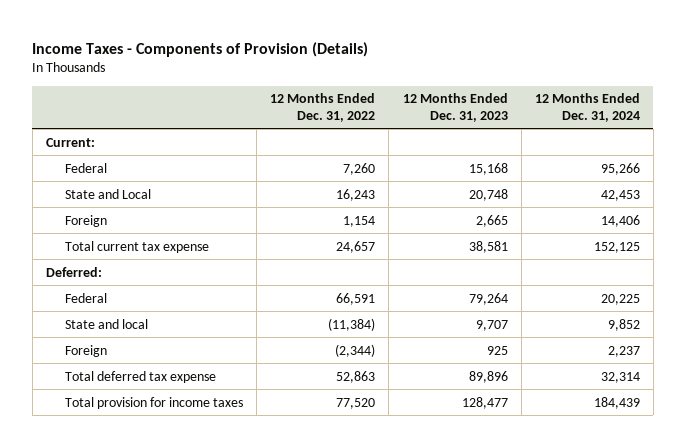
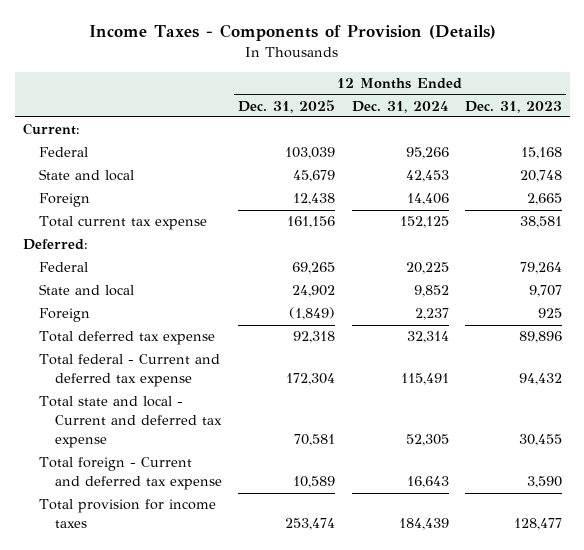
[270,93,376,122] 12 Months Ended Dec. 31, 2022 -> none
none -> [238,99,336,113] Dec. 31, 2025
[65,188,152,199] State and Local -> [39,169,135,182] State and local
none -> [39,354,221,388] Total federal - Current and deferred tax expense
none -> [39,396,223,449] Total state and local - Current and deferred tax expense
none -> [39,457,223,491] Total foreign - Current and deferred tax expense

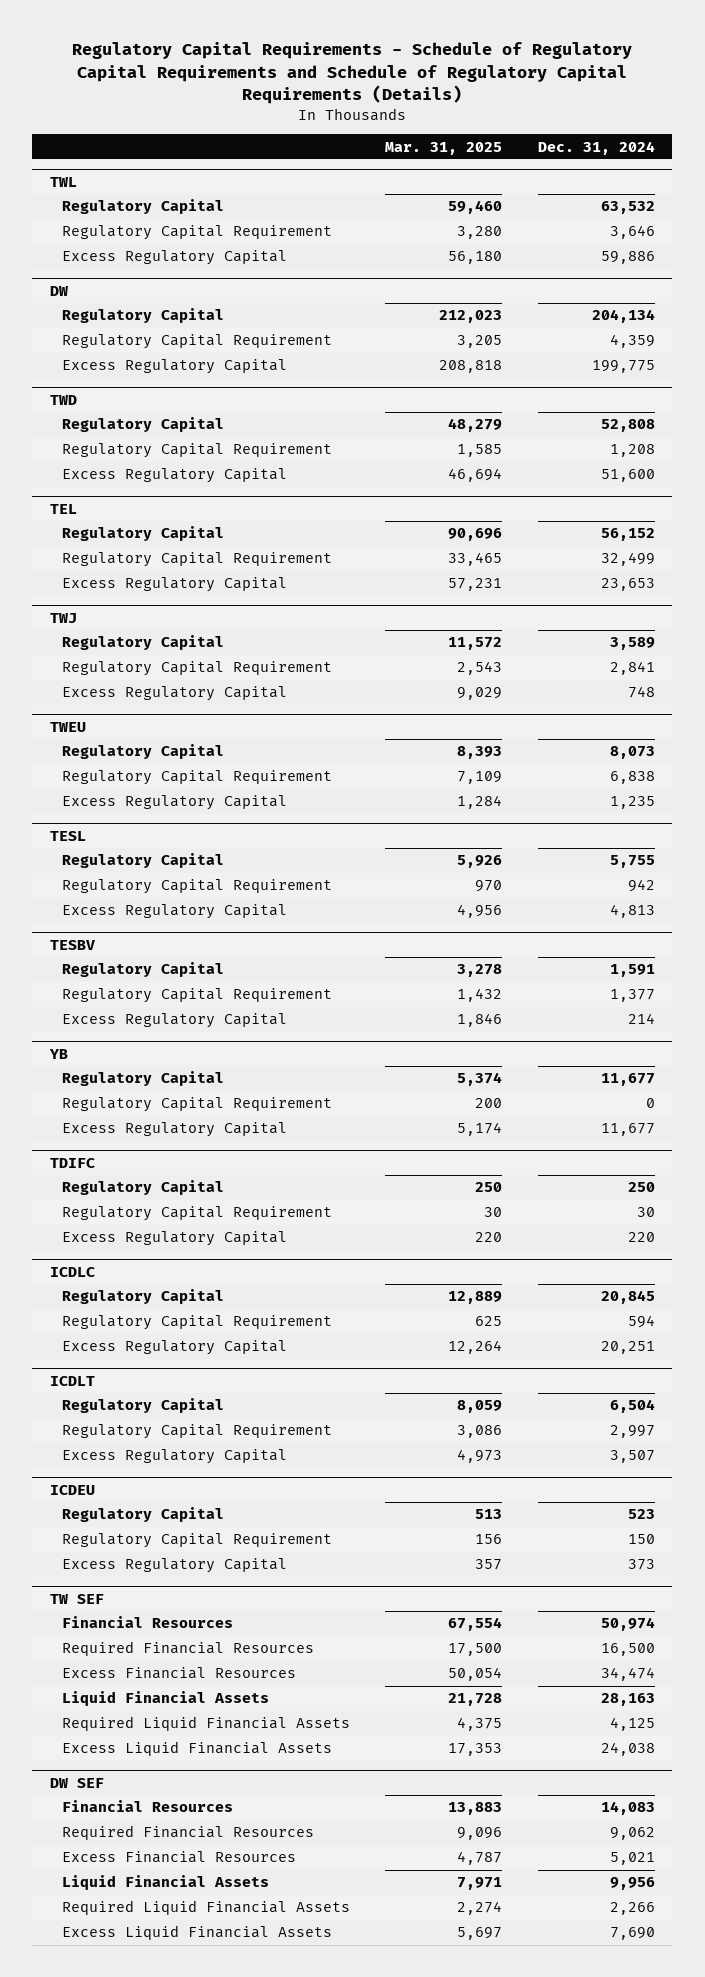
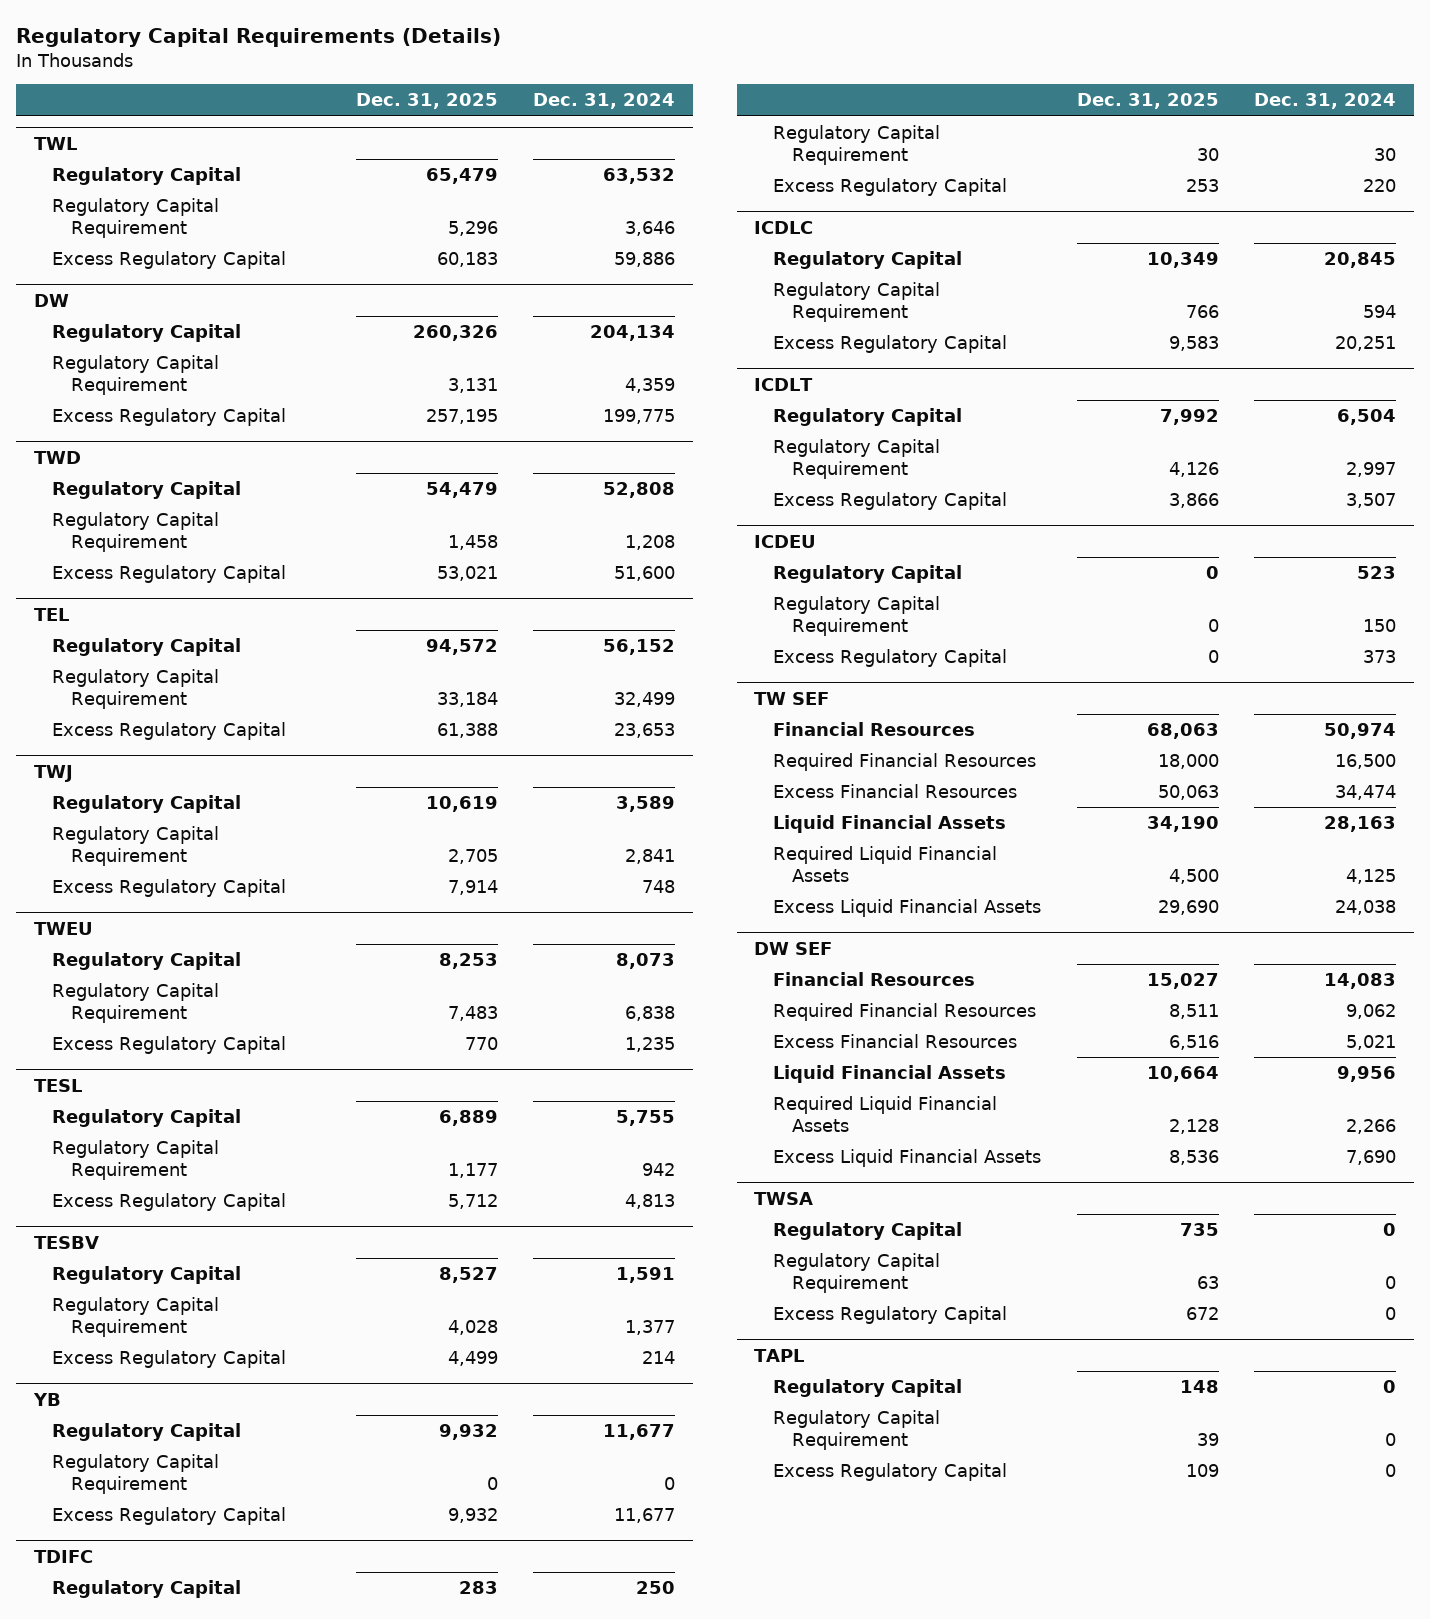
[72,42,633,105] Regulatory Capital Requirements - Schedule of Regulatory Capital Requirements and Schedule of Regulatory Capital Requirements (Details) -> [16,28,502,48] Regulatory Capital Requirements (Details)
[385,141,503,155] Mar. 31, 2025 -> none
none -> [355,93,498,110] Dec. 31, 2025
none -> [754,1191,814,1205] TWSA
none -> [773,1222,963,1241] Regulatory Capital
none -> [773,1253,941,1293] Regulatory Capital Requirement
none -> [773,1306,1008,1325] Excess Regulatory Capital
none -> [754,1348,805,1362] TAPL
none -> [773,1379,963,1398] Regulatory Capital
none -> [773,1410,941,1450] Regulatory Capital Requirement
none -> [773,1463,1008,1482] Excess Regulatory Capital

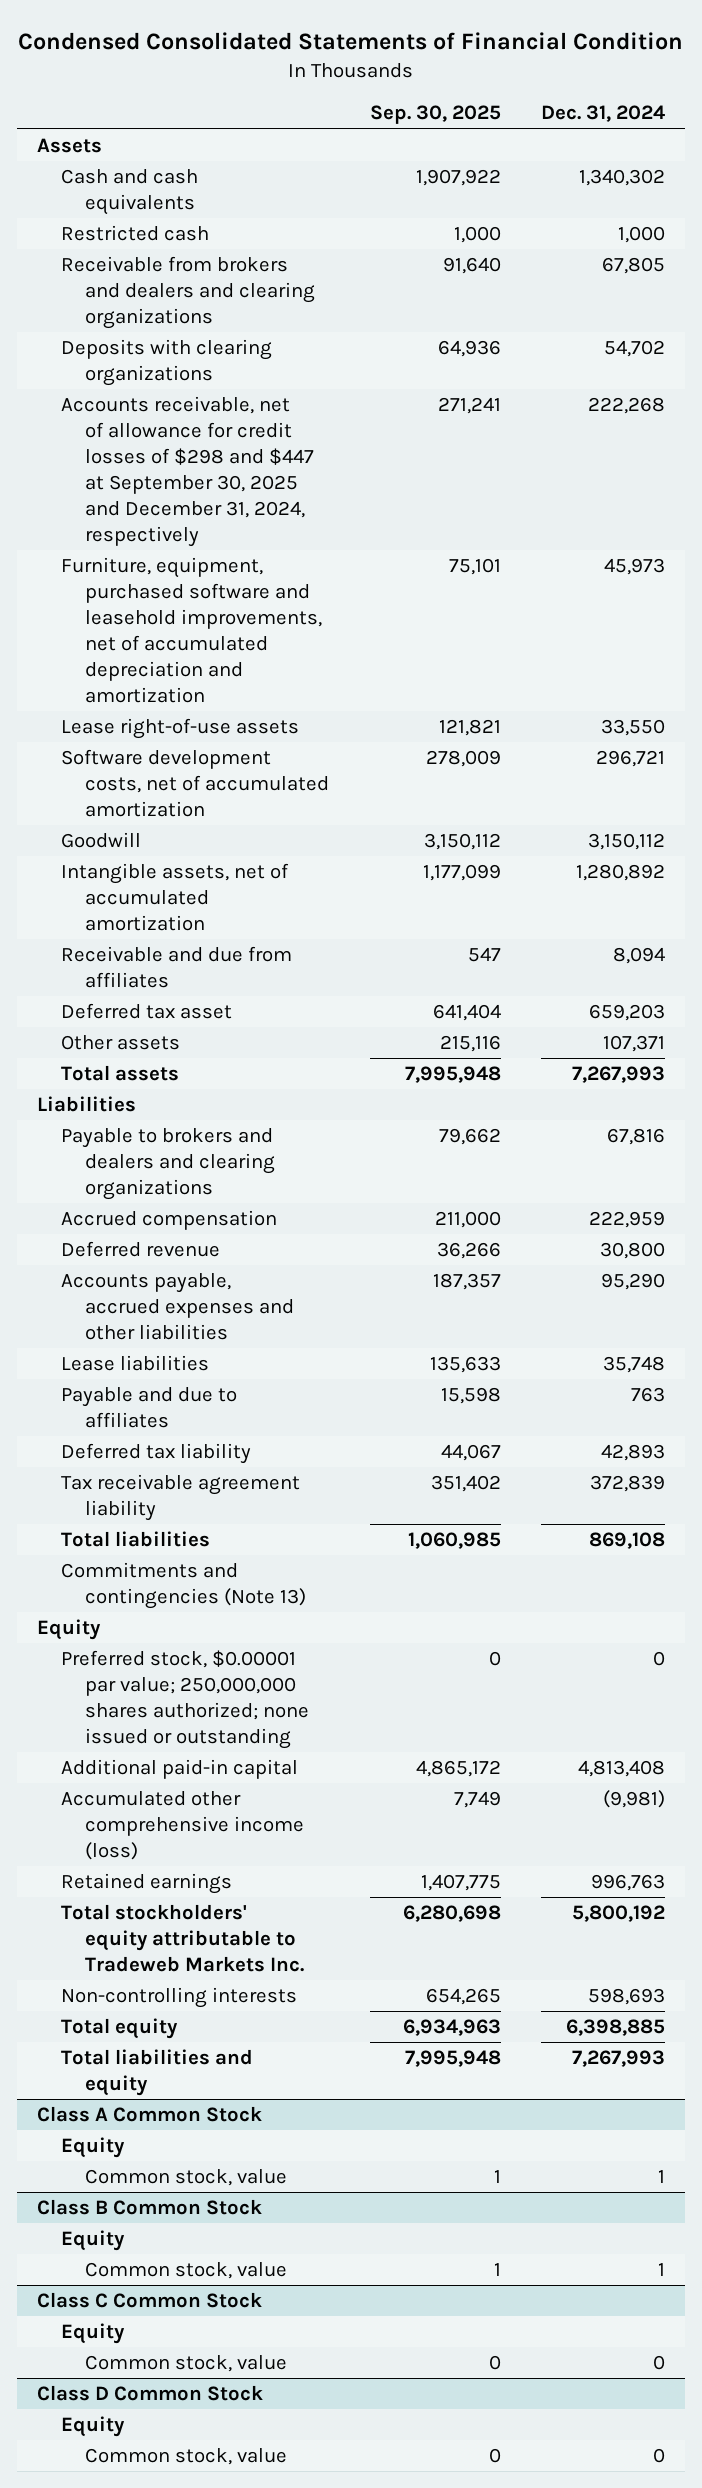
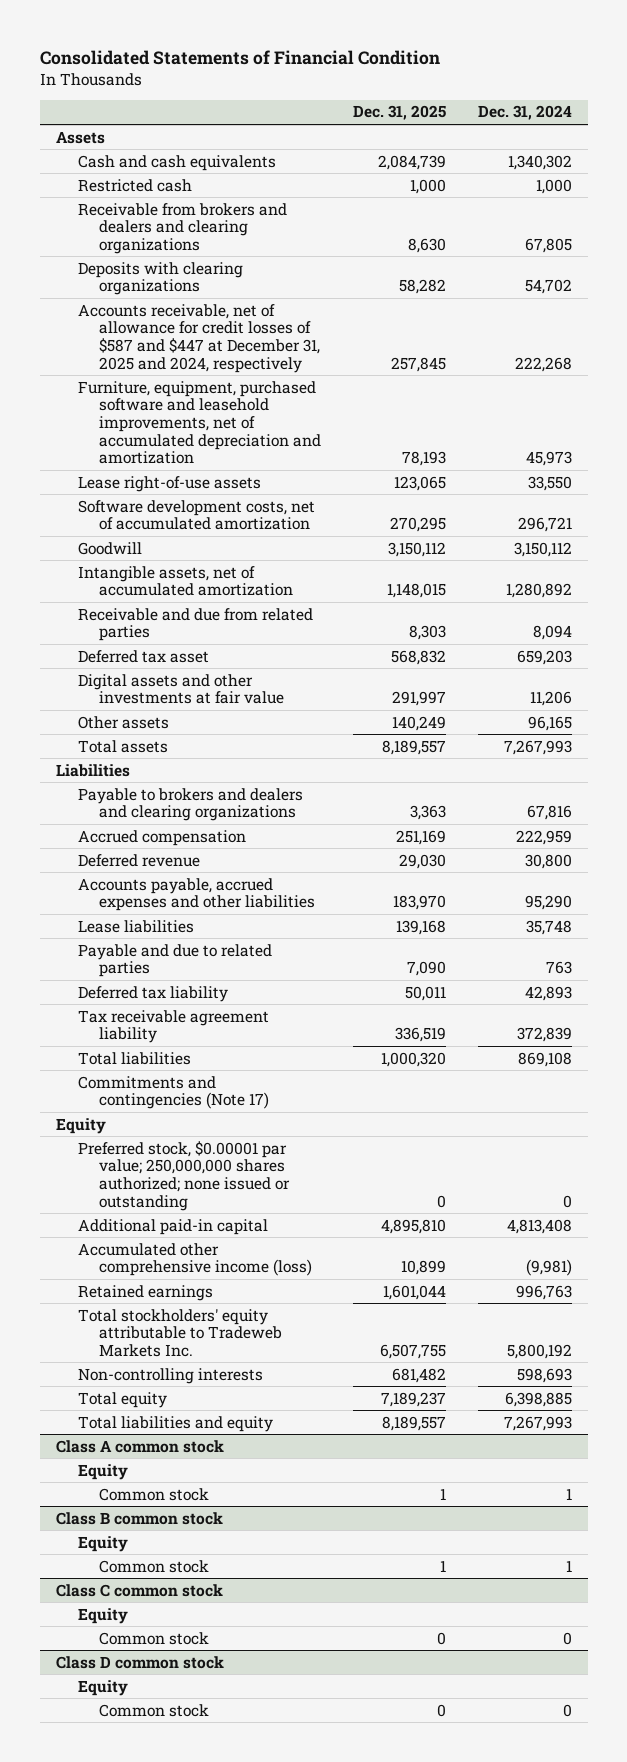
[18,31,684,50] Condensed Consolidated Statements of Financial Condition -> [39,49,440,65] Consolidated Statements of Financial Condition
[369,105,501,125] Sep. 30, 2025 -> none
none -> [353,105,447,121] Dec. 31, 2025
[61,396,315,547] Accounts receivable, net of allowance for credit losses of $298 and $447 at September 30, 2025 and December 31, 2024, respectively -> [77,303,321,373] Accounts receivable, net of allowance for credit losses of $587 and $447 at December 31, 2025 and 2024, respectively
[61,946,293,989] Receivable and due from affiliates -> [77,607,313,642] Receivable and due from related parties
none -> [77,673,285,705] Digital assets and other investments at fair value
[603,1035,666,1053] 107,371 -> [527,715,572,731] 96,165
[61,1387,238,1429] Payable and due to affiliates -> [77,943,272,978] Payable and due to related parties
[61,1562,307,1610] Commitments and contingencies (Note 13) -> [77,1075,270,1110] Commitments and contingencies (Note 17)
[37,2106,263,2123] Class A Common Stock -> [55,1439,224,1453] Class A common stock
[85,2169,288,2187] Common stock, value -> [99,1487,210,1501] Common stock
[37,2199,263,2216] Class B Common Stock -> [55,1511,223,1525] Class B common stock
[85,2262,288,2280] Common stock, value -> [99,1559,210,1573] Common stock
[37,2292,263,2309] Class C Common Stock -> [55,1583,223,1597] Class C common stock
[85,2355,288,2373] Common stock, value -> [99,1631,210,1645] Common stock
[37,2385,264,2402] Class D Common Stock -> [55,1655,224,1669] Class D common stock
[85,2448,288,2466] Common stock, value -> [99,1703,210,1717] Common stock

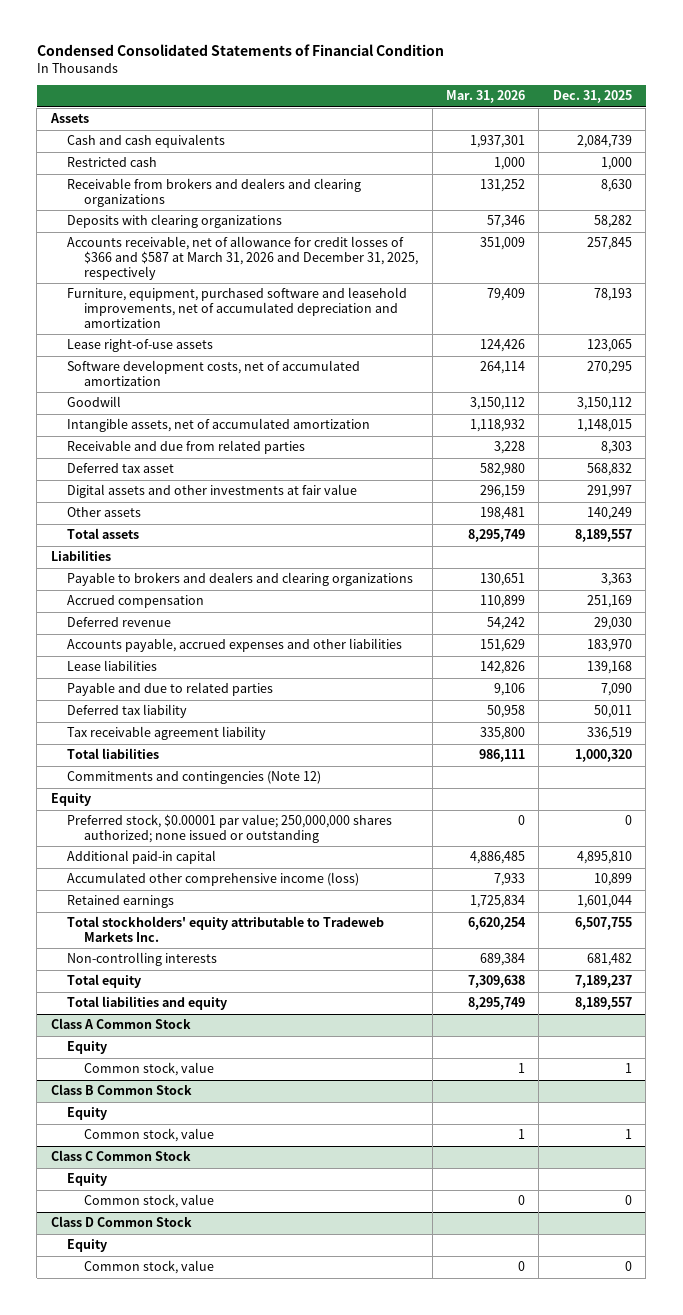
[39,49,440,65] Consolidated Statements of Financial Condition -> [36,43,444,56] Condensed Consolidated Statements of Financial Condition
[477,105,572,121] Dec. 31, 2024 -> none
none -> [446,90,526,104] Mar. 31, 2026
[77,303,321,373] Accounts receivable, net of allowance for credit losses of $587 and $447 at December 31, 2025 and 2024, respectively -> [67,236,419,280] Accounts receivable, net of allowance for credit losses of $366 and $587 at March 31, 2026 and December 31, 2025, respectively
[77,1075,270,1110] Commitments and contingencies (Note 17) -> [67,771,322,785] Commitments and contingencies (Note 12)
[55,1439,224,1453] Class A common stock -> [50,1018,191,1030] Class A Common Stock
[99,1487,210,1501] Common stock -> [84,1062,215,1077] Common stock, value
[55,1511,223,1525] Class B common stock -> [50,1084,192,1096] Class B Common Stock
[99,1559,210,1573] Common stock -> [84,1128,215,1143] Common stock, value
[55,1583,223,1597] Class C common stock -> [50,1150,191,1162] Class C Common Stock
[99,1631,210,1645] Common stock -> [84,1194,215,1209] Common stock, value
[55,1655,224,1669] Class D common stock -> [50,1216,192,1228] Class D Common Stock
[99,1703,210,1717] Common stock -> [84,1260,215,1275] Common stock, value

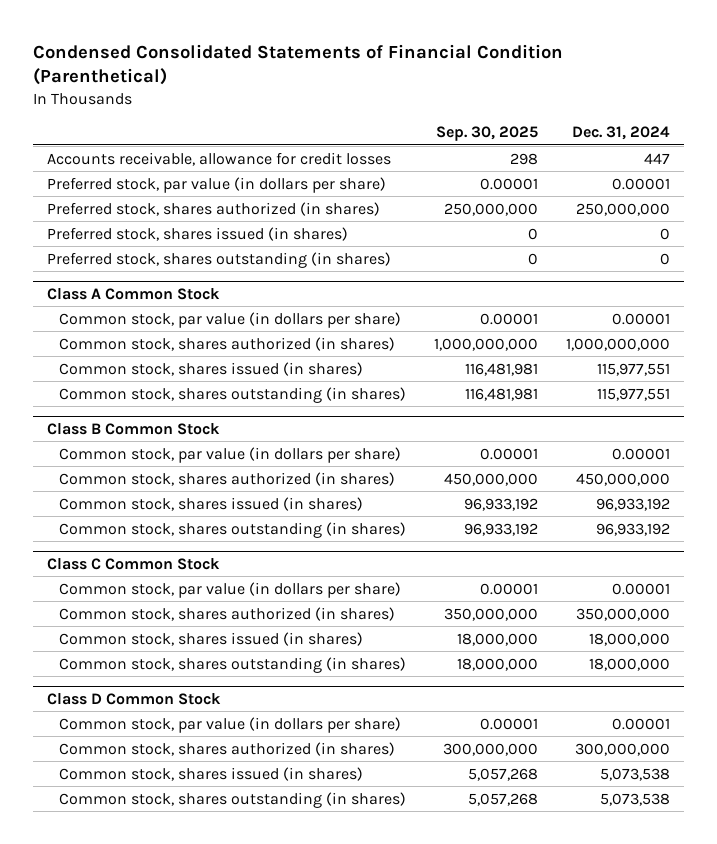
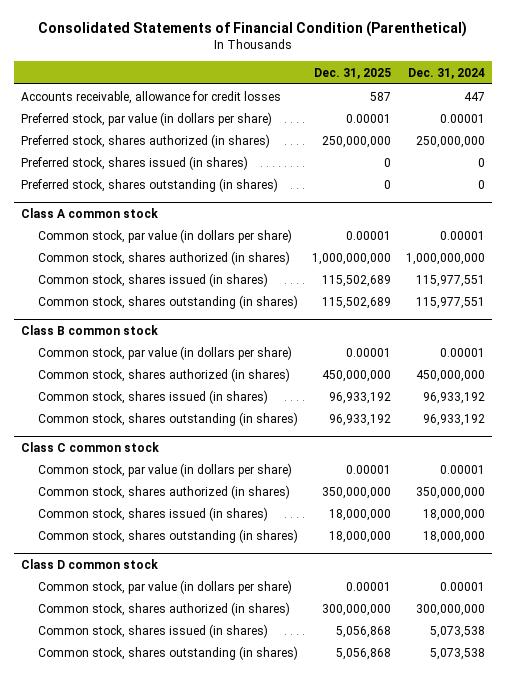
[33,43,564,86] Condensed Consolidated Statements of Financial Condition (Parenthetical) -> [38,20,468,37] Consolidated Statements of Financial Condition (Parenthetical)
[435,126,538,142] Sep. 30, 2025 -> none
none -> [314,67,392,79] Dec. 31, 2025
[47,287,221,300] Class A Common Stock -> [21,207,159,218] Class A common stock
[47,422,221,435] Class B Common Stock -> [21,324,159,335] Class B common stock
[47,557,221,570] Class C Common Stock -> [21,441,160,452] Class C common stock
[47,692,222,705] Class D Common Stock -> [21,558,159,569] Class D common stock

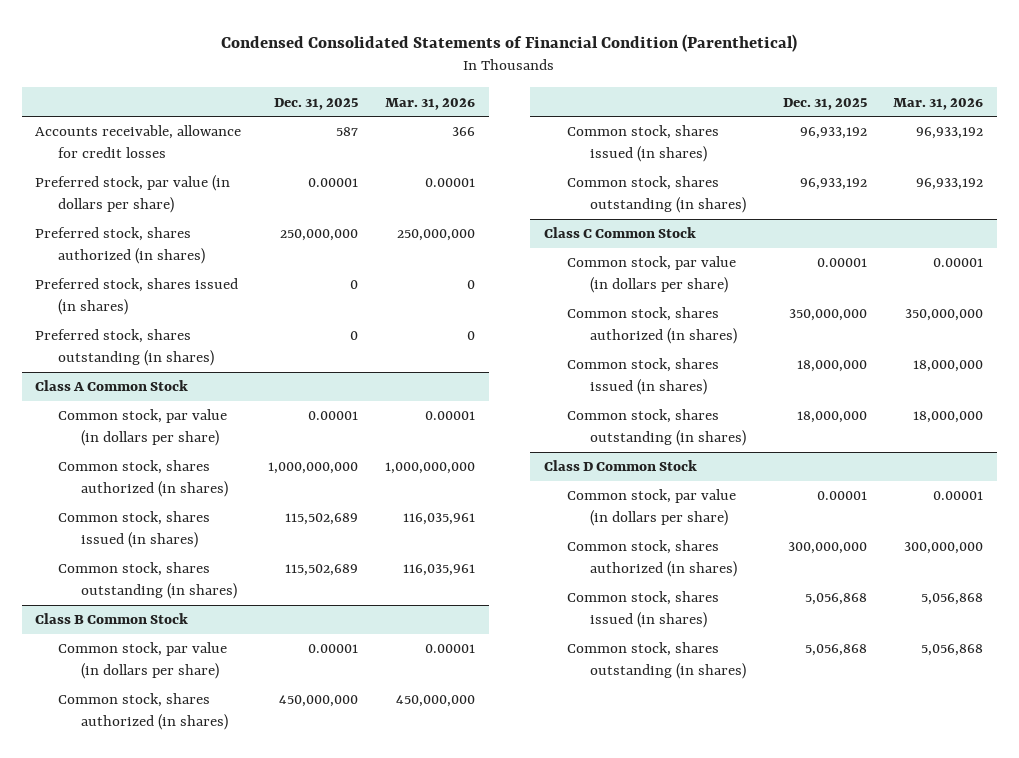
[38,20,468,37] Consolidated Statements of Financial Condition (Parenthetical) -> [221,33,798,52] Condensed Consolidated Statements of Financial Condition (Parenthetical)
[407,67,485,79] Dec. 31, 2024 -> none
none -> [385,97,476,110] Mar. 31, 2026
[21,207,159,218] Class A common stock -> [35,380,189,392] Class A Common Stock
[21,324,159,335] Class B common stock -> [35,613,189,625] Class B Common Stock
[21,441,160,452] Class C common stock -> [543,227,696,239] Class C Common Stock
[21,558,159,569] Class D common stock -> [543,460,697,472] Class D Common Stock

